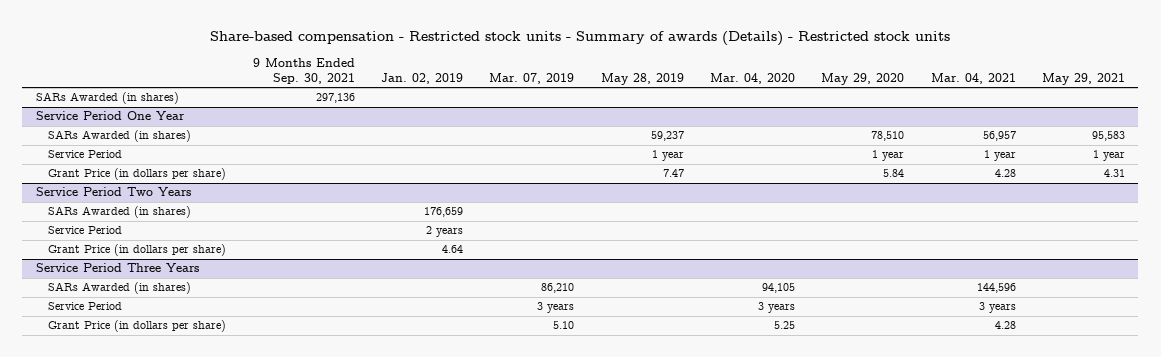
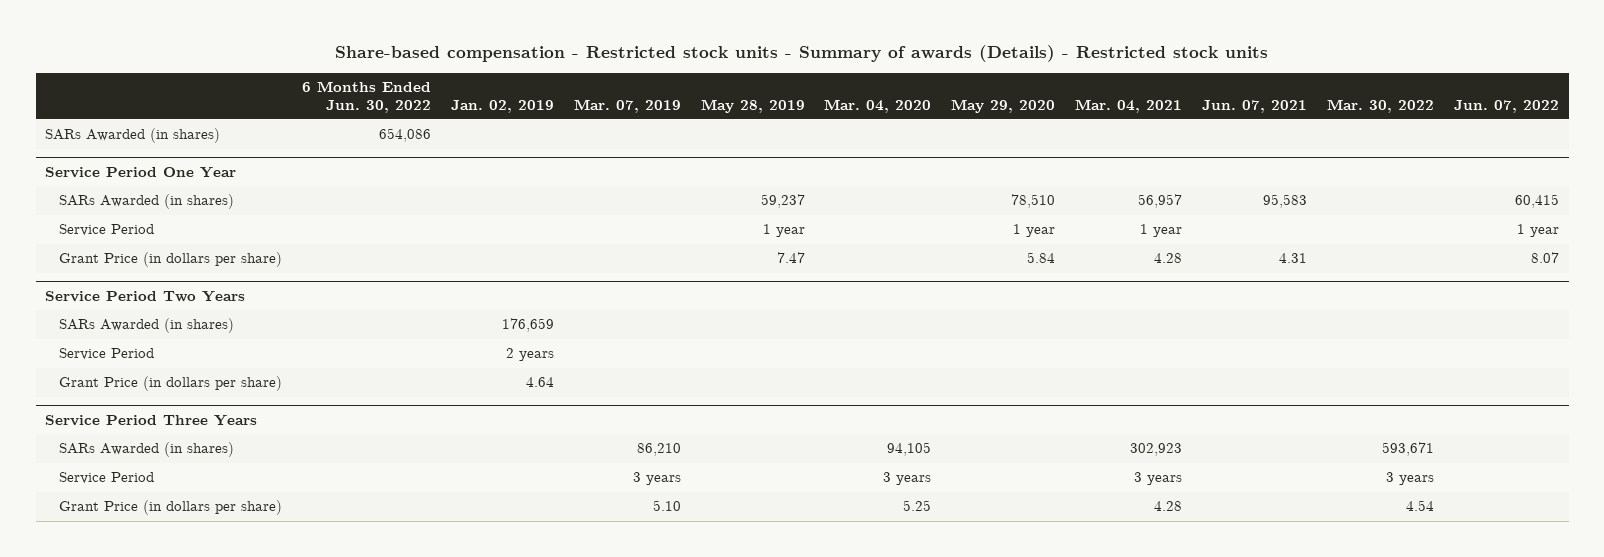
[252,57,355,85] 9 Months Ended Sep. 30, 2021 -> none
[1042,73,1126,86] May 29, 2021 -> none
none -> [302,81,432,113] 6 Months Ended Jun. 30, 2022
none -> [1201,99,1307,113] Jun. 07, 2021
none -> [1326,98,1434,113] Mar. 30, 2022
none -> [1453,99,1559,113] Jun. 07, 2022
[976,283,1016,294] 144,596 -> [1130,443,1183,457] 302,923

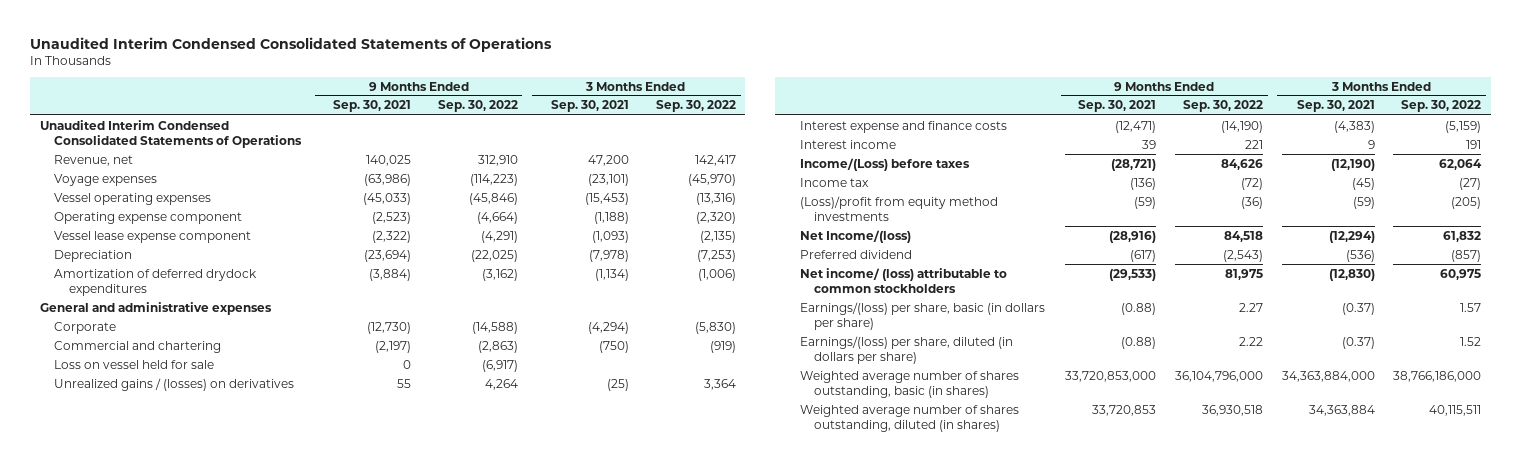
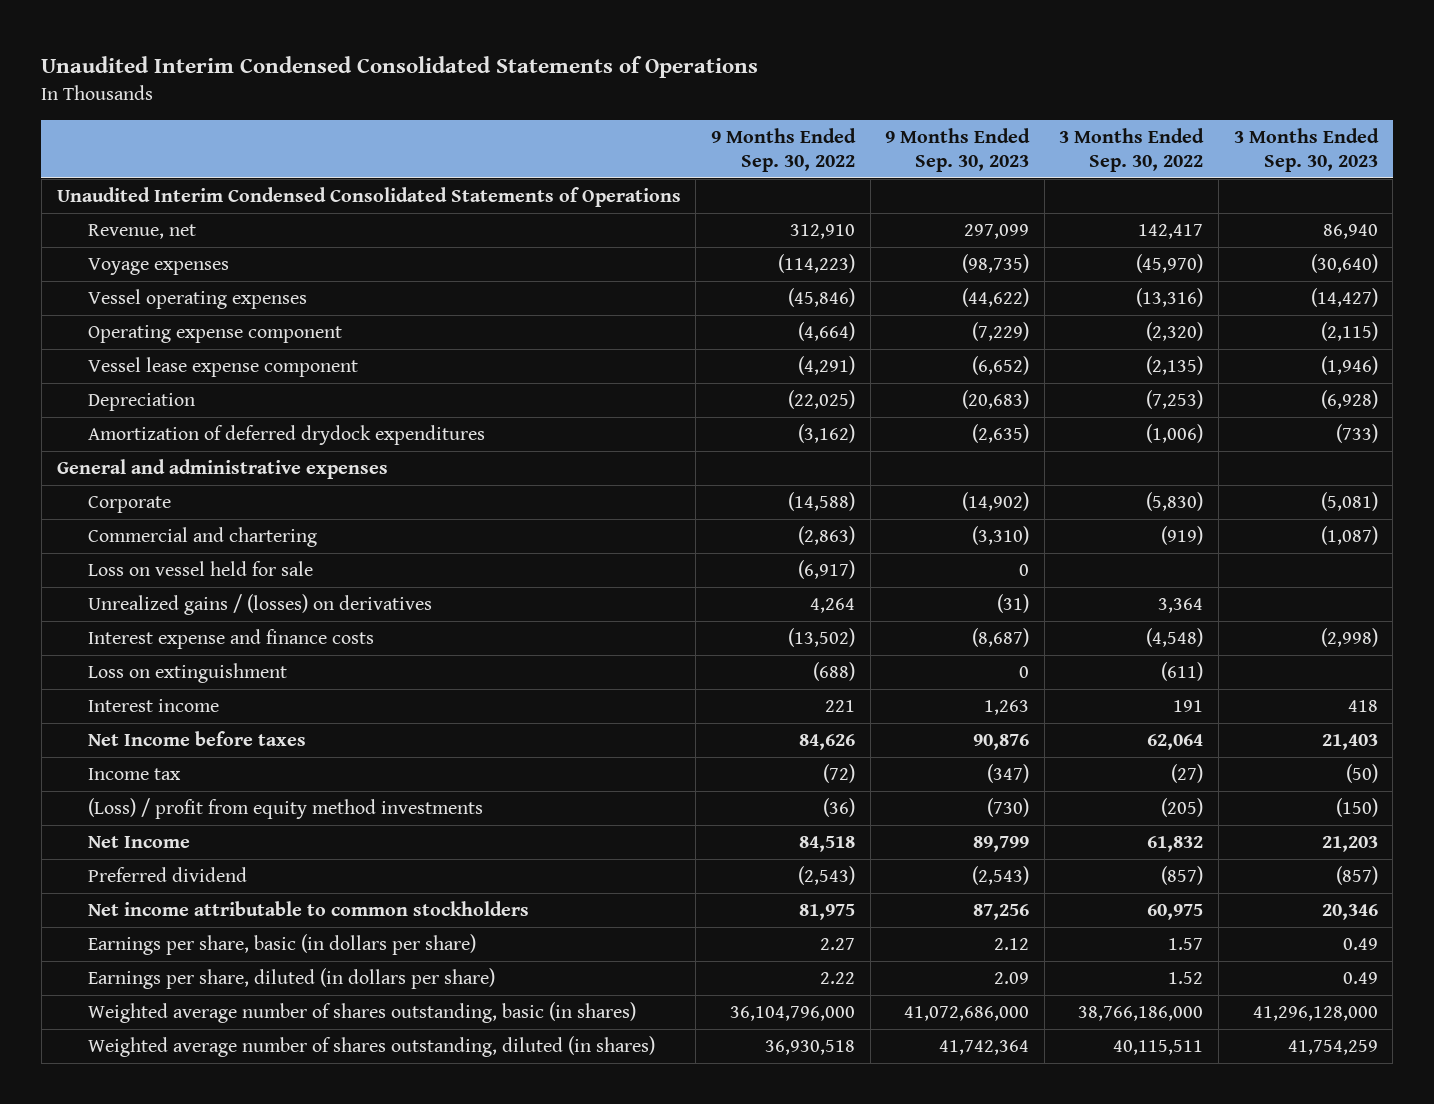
[333,100,412,113] Sep. 30, 2021 -> none
[551,100,630,113] Sep. 30, 2021 -> none
none -> [885,128,1031,173] 9 Months Ended Sep. 30, 2023
none -> [1233,128,1379,173] 3 Months Ended Sep. 30, 2023
[1221,120,1264,133] (14,190) -> [787,628,855,648] (13,502)
[1445,120,1482,133] (5,159) -> [1146,628,1204,648] (4,548)
none -> [88,663,288,684] Loss on extinguishment
[799,157,970,171] Income/(Loss) before taxes -> [88,731,307,747] Net Income before taxes
[799,195,998,222] (Loss)/profit from equity method investments -> [88,798,484,820] (Loss) / profit from equity method investments
[799,229,911,243] Net Income/(loss) -> [88,836,191,849] Net Income
[799,267,1007,294] Net income/ (loss) attributable to common stockholders -> [88,901,530,917] Net income attributable to common stockholders
[799,301,1045,331] Earnings/(loss) per share, basic (in dollars per share) -> [88,934,477,956] Earnings per share, basic (in dollars per share)
[799,335,1013,365] Earnings/(loss) per share, diluted (in dollars per share) -> [88,968,496,990] Earnings per share, diluted (in dollars per share)

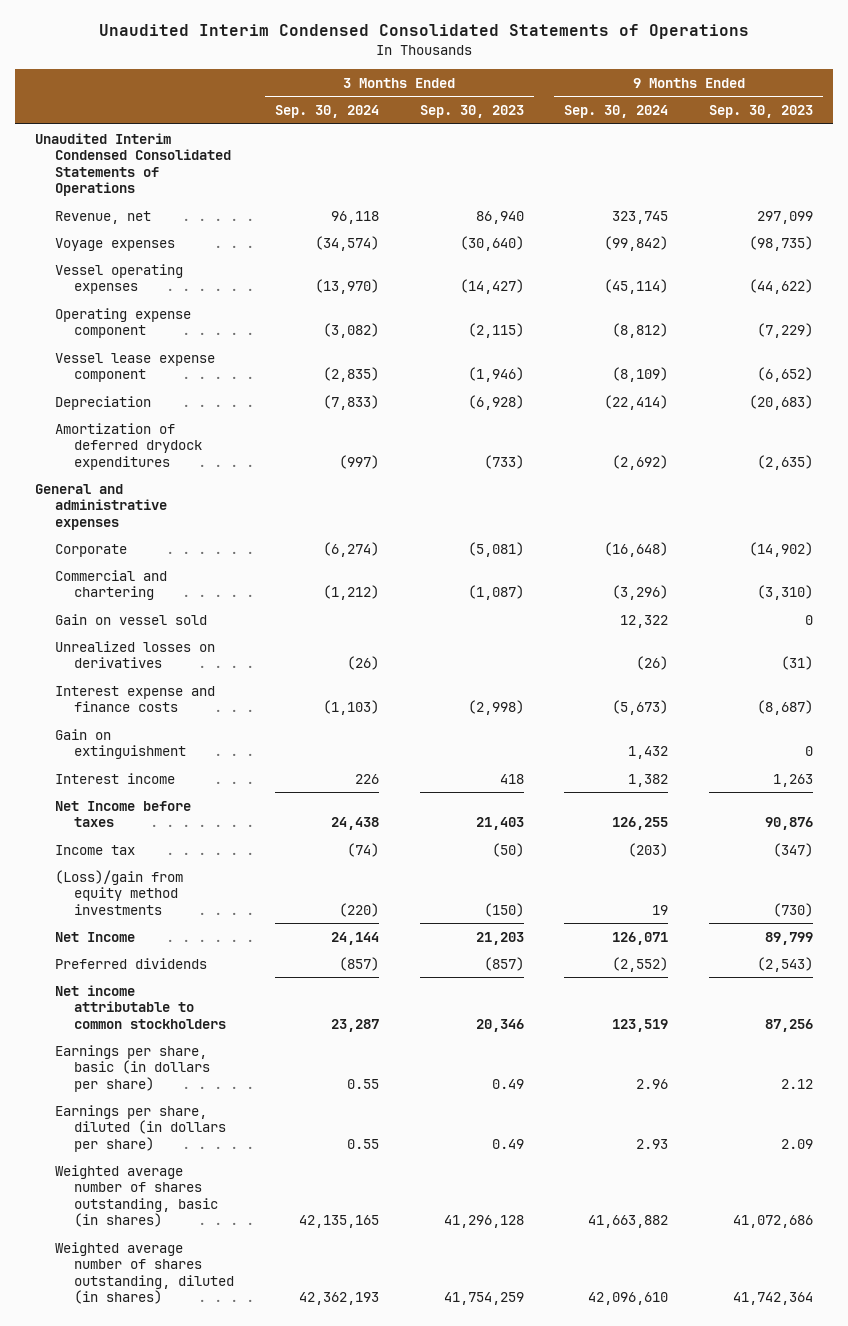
[710,128,856,173] 9 Months Ended Sep. 30, 2022 -> none
[1059,128,1205,173] 3 Months Ended Sep. 30, 2022 -> none
none -> [274,105,379,119] Sep. 30, 2024
none -> [564,105,669,119] Sep. 30, 2024
[88,561,314,577] Loss on vessel held for sale -> none
none -> [54,613,207,625] Gain on vessel sold
[88,594,433,616] Unrealized gains / (losses) on derivatives -> [54,640,215,669] Unrealized losses on derivatives
[88,663,288,684] Loss on extinguishment -> [54,728,187,760] Gain on extinguishment
[88,798,484,820] (Loss) / profit from equity method investments -> [54,869,183,915] (Loss)/gain from equity method investments
[88,867,248,883] Preferred dividend -> [54,957,207,969] Preferred dividends
[904,1006,1030,1022] 41,072,686,000 -> [733,1215,814,1229] 41,072,686
[1252,1006,1378,1022] 41,296,128,000 -> [443,1215,524,1229] 41,296,128

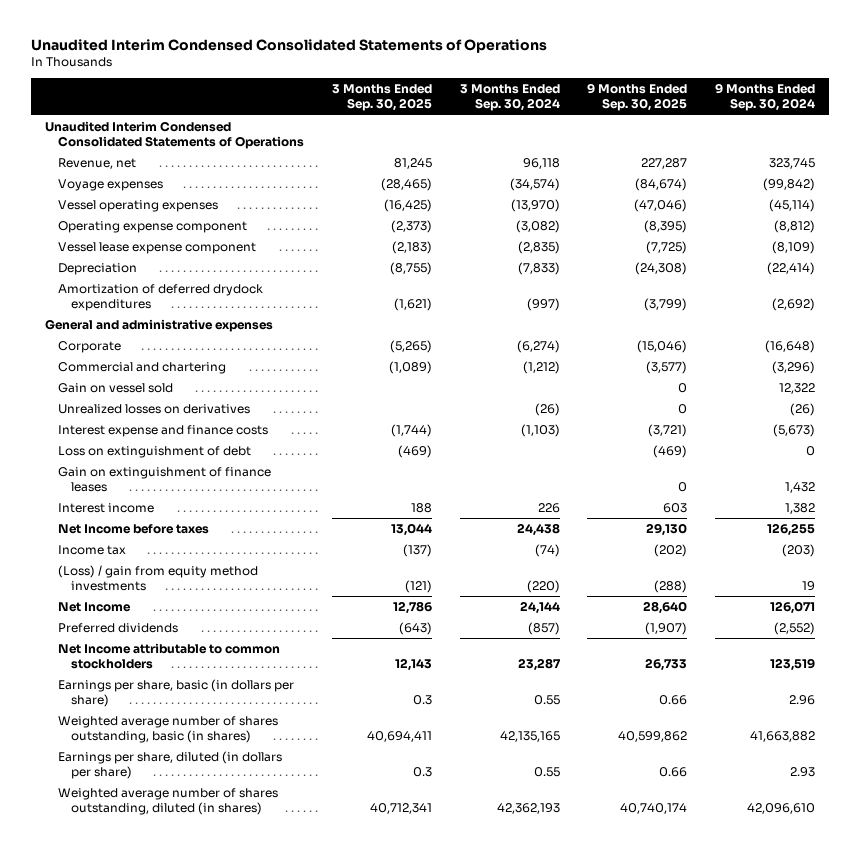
[419,105,524,119] Sep. 30, 2023 -> none
[709,105,814,119] Sep. 30, 2023 -> none
none -> [331,84,432,112] 3 Months Ended Sep. 30, 2025
none -> [587,83,688,112] 9 Months Ended Sep. 30, 2025
[54,728,187,760] Gain on extinguishment -> [57,445,251,458] Loss on extinguishment of debt
[628,746,669,760] 1,432 -> [806,445,816,456] 0
none -> [57,466,271,493] Gain on extinguishment of finance leases
[54,869,183,915] (Loss)/gain from equity method investments -> [57,564,258,592] (Loss) / gain from equity method investments
[54,984,227,1029] Net income attributable to common stockholders -> [57,642,280,670] Net Income attributable to common stockholders
[54,1104,227,1152] Earnings per share, diluted (in dollars per share) -> [57,750,282,780] Earnings per share, diluted (in dollars per share)

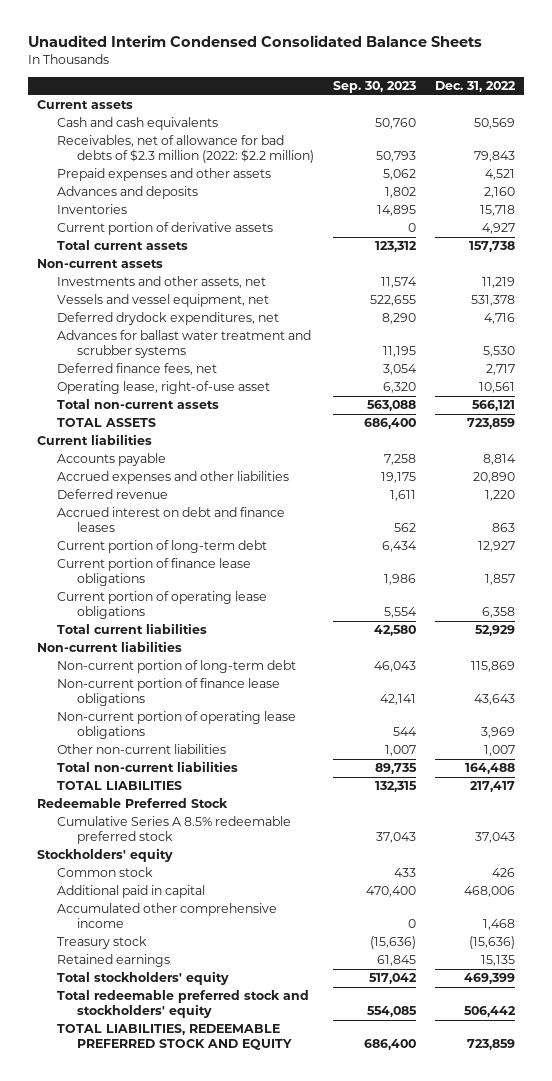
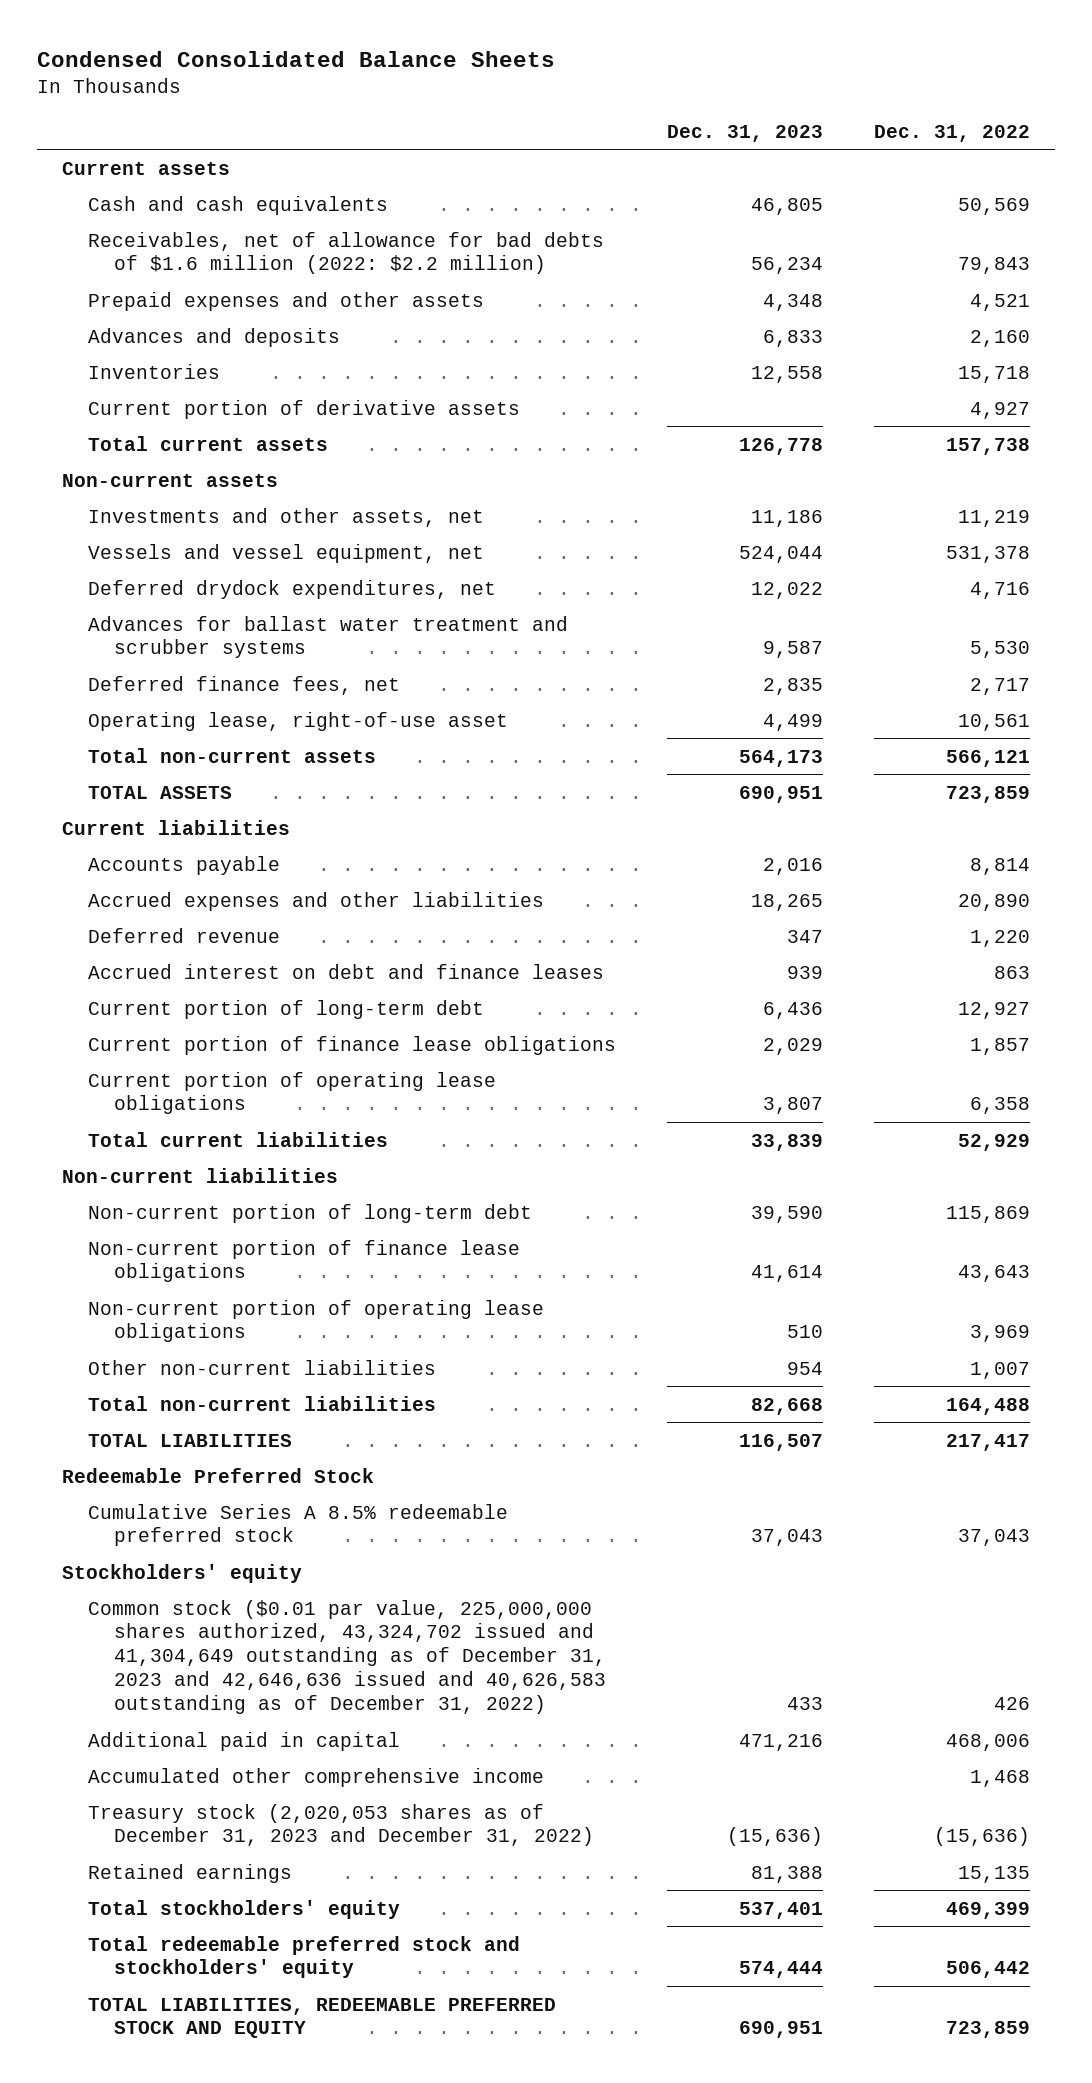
[27,35,482,48] Unaudited Interim Condensed Consolidated Balance Sheets -> [36,51,555,68] Condensed Consolidated Balance Sheets
[332,81,416,94] Sep. 30, 2023 -> none
none -> [667,124,824,142] Dec. 31, 2023
[57,135,314,164] Receivables, net of allowance for bad debts of $2.3 million (2022: $2.2 million) -> [88,231,605,275] Receivables, net of allowance for bad debts of $1.6 million (2022: $2.2 million)
[57,867,154,878] Common stock -> [88,1599,607,1715] Common stock ($0.01 par value, 225,000,000 shares authorized, 43,324,702 issued and 41,304,649 outstanding as of December 31, 2023 and 42,646,636 issued and 40,626,583 outstanding as of December 31, 2022)
[57,936,148,950] Treasury stock -> [88,1803,595,1847] Treasury stock (2,020,053 shares as of December 31, 2023 and December 31, 2022)

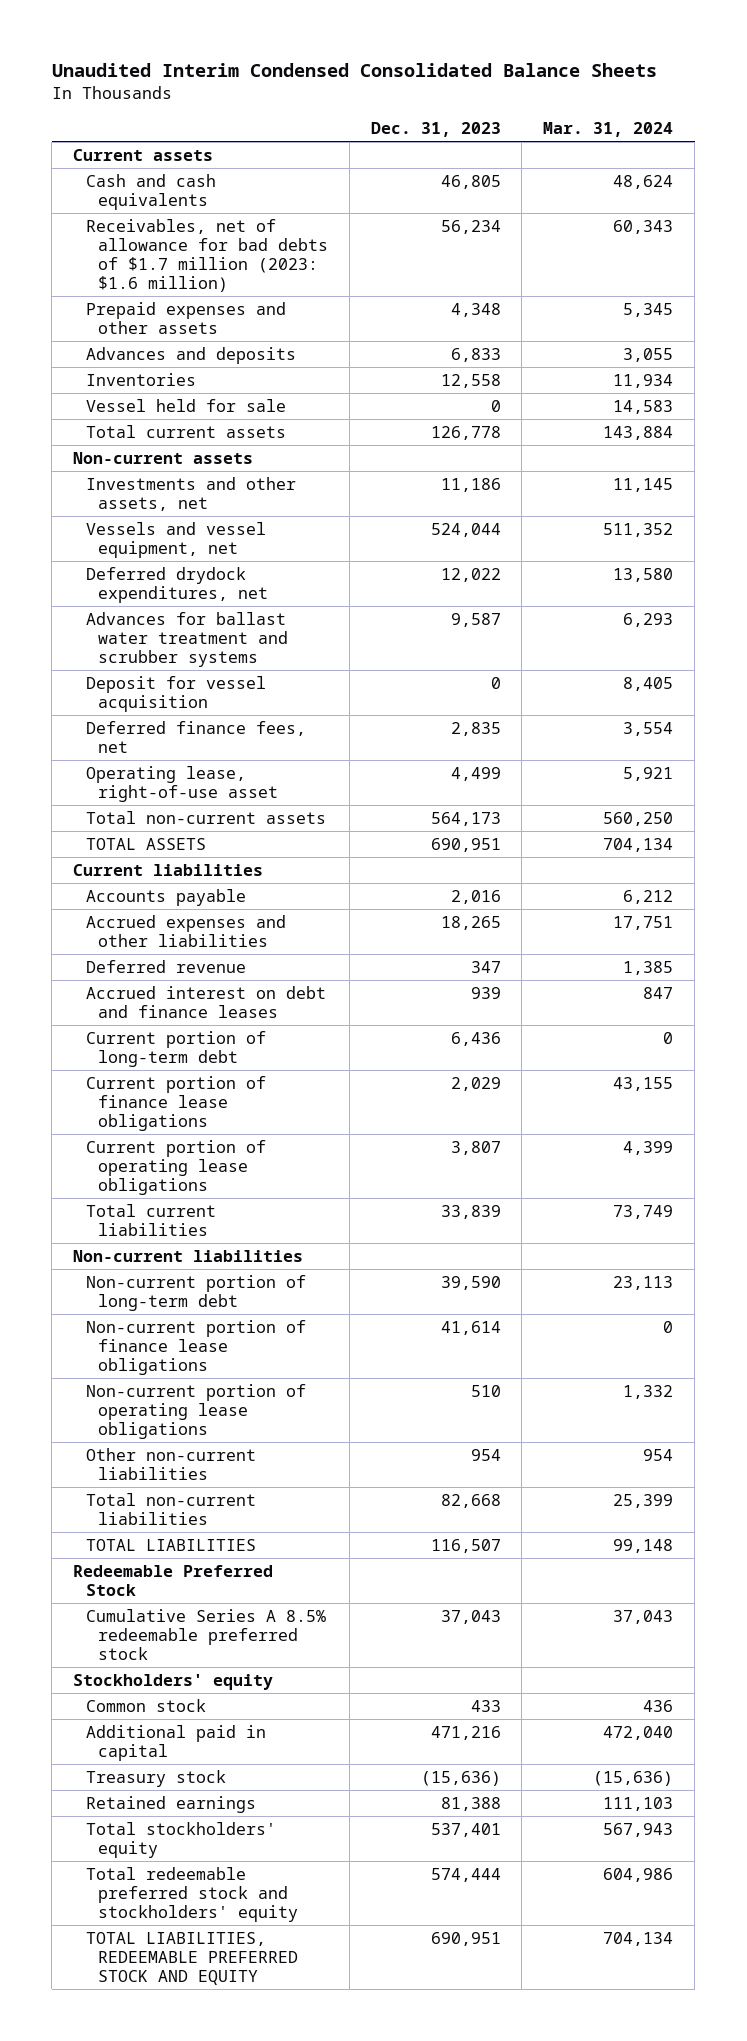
[36,51,555,68] Condensed Consolidated Balance Sheets -> [51,63,657,78] Unaudited Interim Condensed Consolidated Balance Sheets
[873,124,1030,142] Dec. 31, 2022 -> none
none -> [543,122,674,138] Mar. 31, 2024
[88,231,605,275] Receivables, net of allowance for bad debts of $1.6 million (2022: $2.2 million) -> [85,218,328,292] Receivables, net of allowance for bad debts of $1.7 million (2023: $1.6 million)
[88,399,521,419] Current portion of derivative assets -> none
none -> [85,398,286,412] Vessel held for sale
none -> [85,675,266,712] Deposit for vessel acquisition
[88,1599,607,1715] Common stock ($0.01 par value, 225,000,000 shares authorized, 43,324,702 issued and 41,304,649 outstanding as of December 31, 2023 and 42,646,636 issued and 40,626,583 outstanding as of December 31, 2022) -> [85,1698,206,1712] Common stock
[88,1767,545,1787] Accumulated other comprehensive income -> none
[88,1803,595,1847] Treasury stock (2,020,053 shares as of December 31, 2023 and December 31, 2022) -> [85,1769,226,1787] Treasury stock

